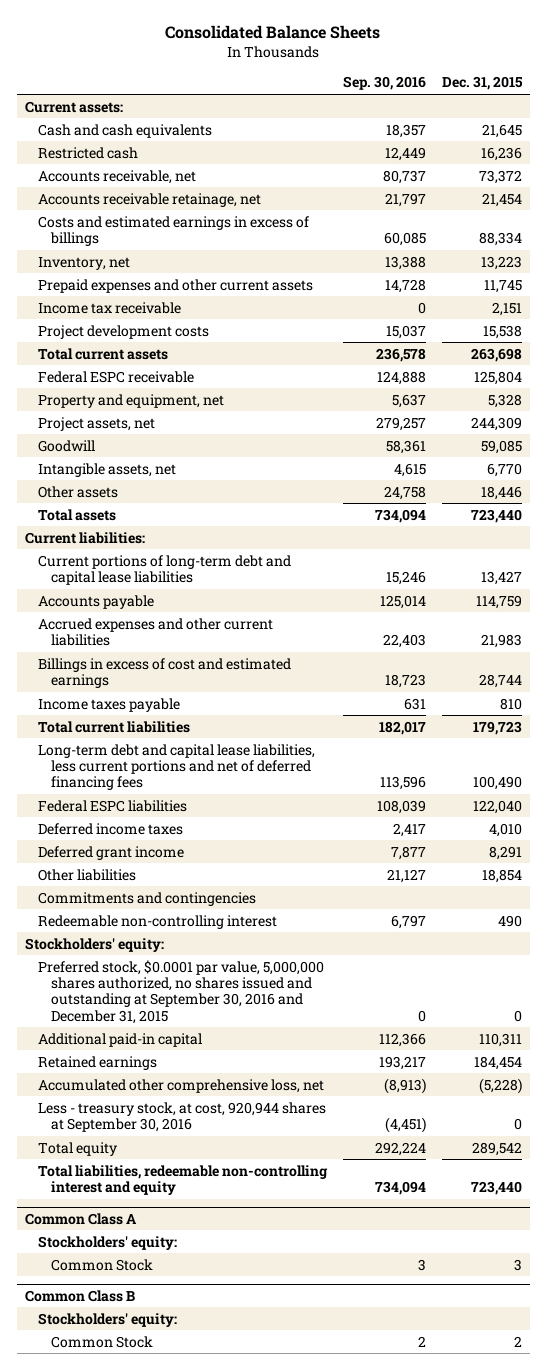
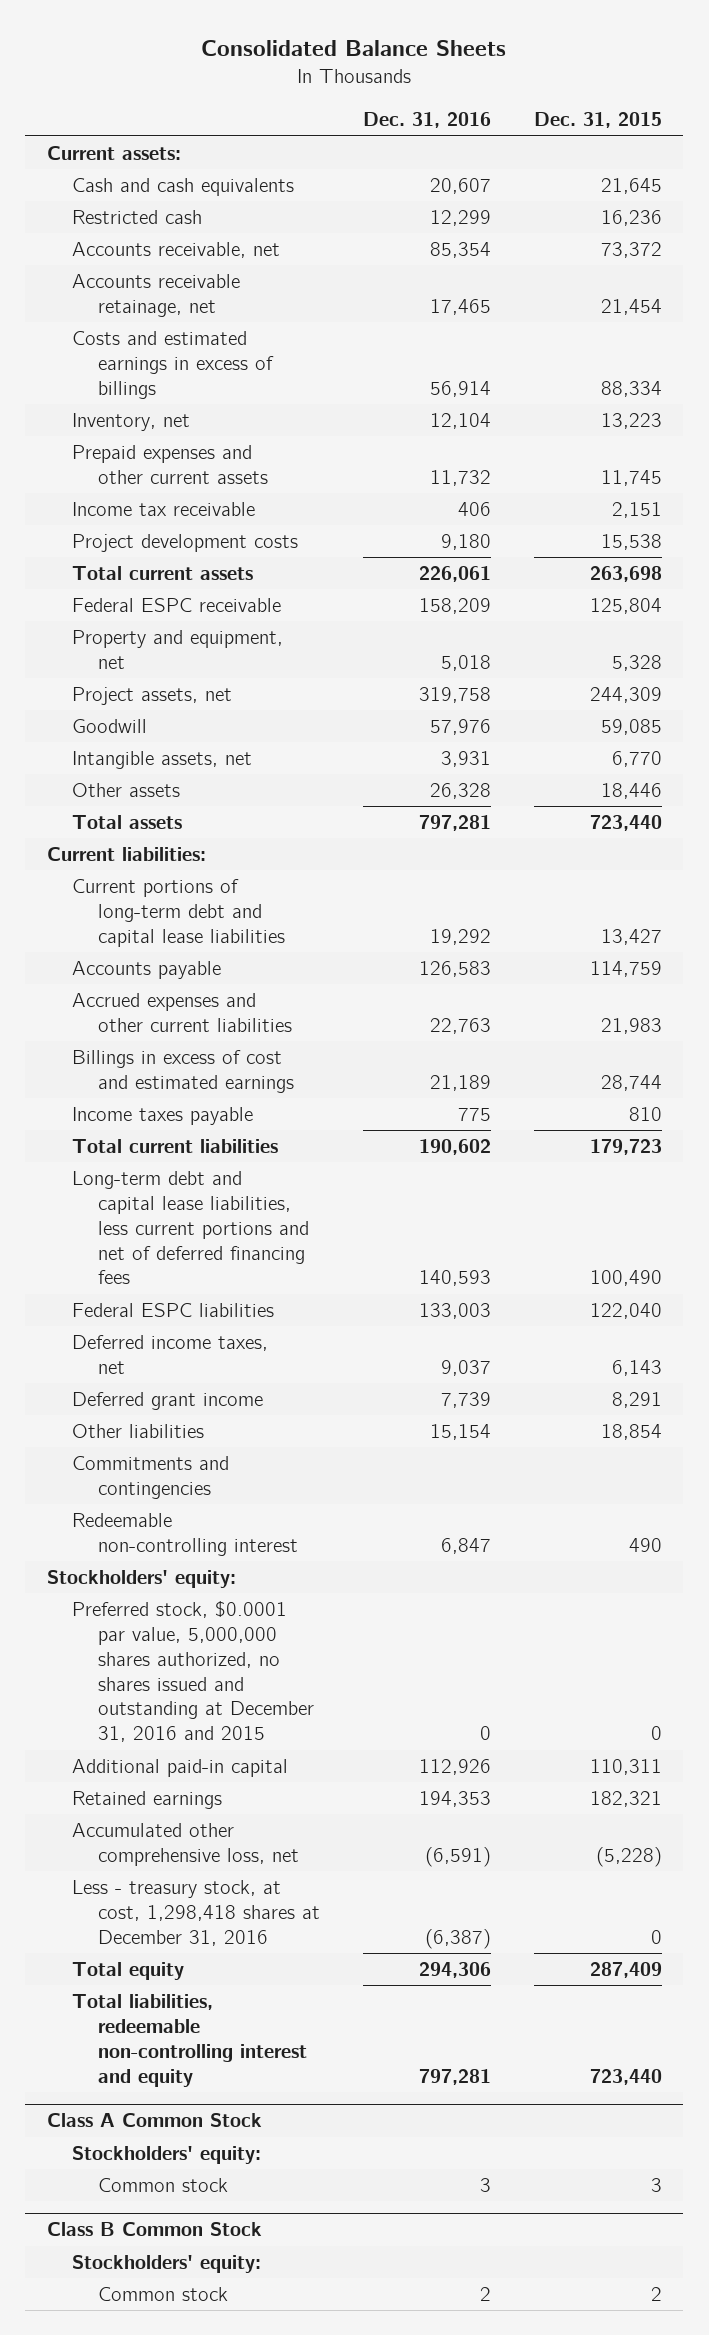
[342,76,426,91] Sep. 30, 2016 -> none
none -> [363,112,492,129] Dec. 31, 2016
[37,822,183,835] Deferred income taxes -> [72,1335,269,1374] Deferred income taxes, net
[489,822,523,837] 4,010 -> [611,1359,662,1376] 6,143
[37,959,324,1024] Preferred stock, $0.0001 par value, 5,000,000 shares authorized, no shares issued and outstanding at September 30, 2016 and December 31, 2015 -> [72,1601,315,1743] Preferred stock, $0.0001 par value, 5,000,000 shares authorized, no shares issued and outstanding at December 31, 2016 and 2015
[474,1055,523,1070] 184,454 -> [589,1791,662,1808] 182,321
[37,1101,326,1133] Less - treasury stock, at cost, 920,944 shares at September 30, 2016 -> [72,1880,321,1946] Less - treasury stock, at cost, 1,298,418 shares at December 31, 2016
[472,1141,523,1156] 289,542 -> [589,1962,662,1979] 287,409
[24,1212,137,1225] Common Class A -> [46,2113,262,2128] Class A Common Stock
[50,1258,153,1271] Common Stock -> [98,2178,229,2193] Common stock
[24,1289,135,1302] Common Class B -> [46,2222,262,2237] Class B Common Stock
[50,1335,153,1348] Common Stock -> [98,2287,229,2302] Common stock

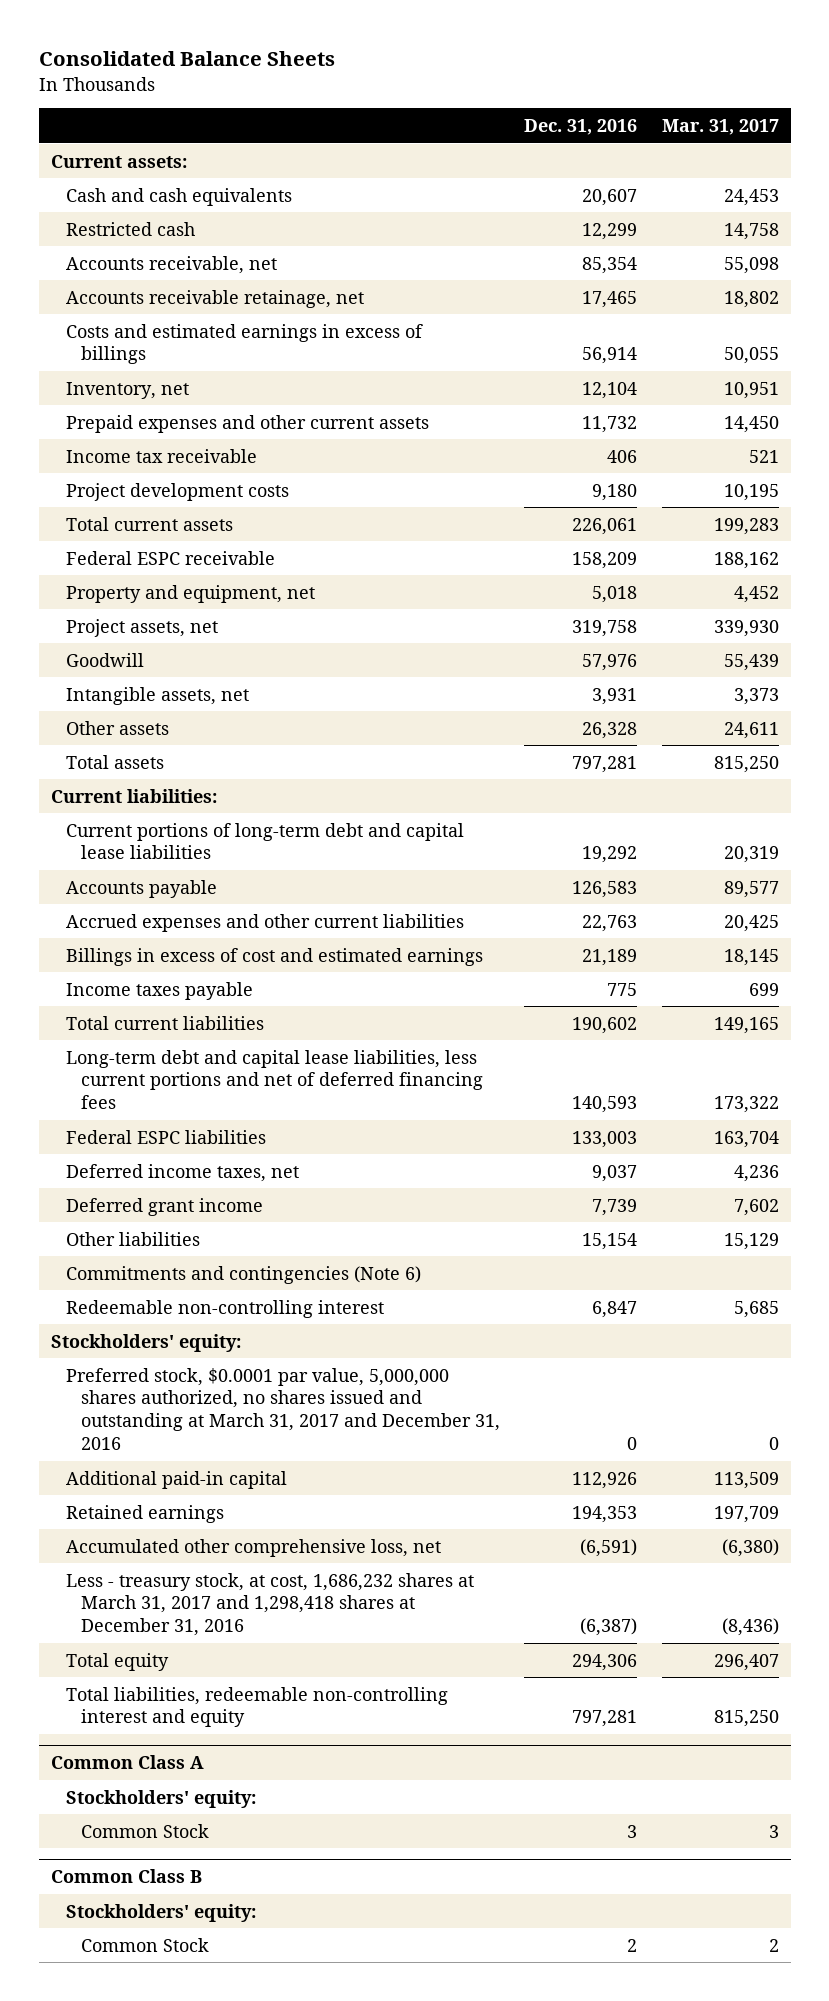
[533,112,662,129] Dec. 31, 2015 -> none
none -> [661,119,779,136] Mar. 31, 2017
[72,1456,230,1499] Commitments and contingencies -> [65,1265,421,1284] Commitments and contingencies (Note 6)
[72,1601,315,1743] Preferred stock, $0.0001 par value, 5,000,000 shares authorized, no shares issued and outstanding at December 31, 2016 and 2015 -> [65,1367,500,1451] Preferred stock, $0.0001 par value, 5,000,000 shares authorized, no shares issued and outstanding at March 31, 2017 and December 31, 2016
[72,1880,321,1946] Less - treasury stock, at cost, 1,298,418 shares at December 31, 2016 -> [65,1572,474,1637] Less - treasury stock, at cost, 1,686,232 shares at March 31, 2017 and 1,298,418 shares at December 31, 2016
[46,2113,262,2128] Class A Common Stock -> [50,1754,204,1769] Common Class A
[98,2178,229,2193] Common stock -> [80,1823,209,1838] Common Stock
[46,2222,262,2237] Class B Common Stock -> [50,1868,202,1883] Common Class B
[98,2287,229,2302] Common stock -> [80,1937,209,1952] Common Stock

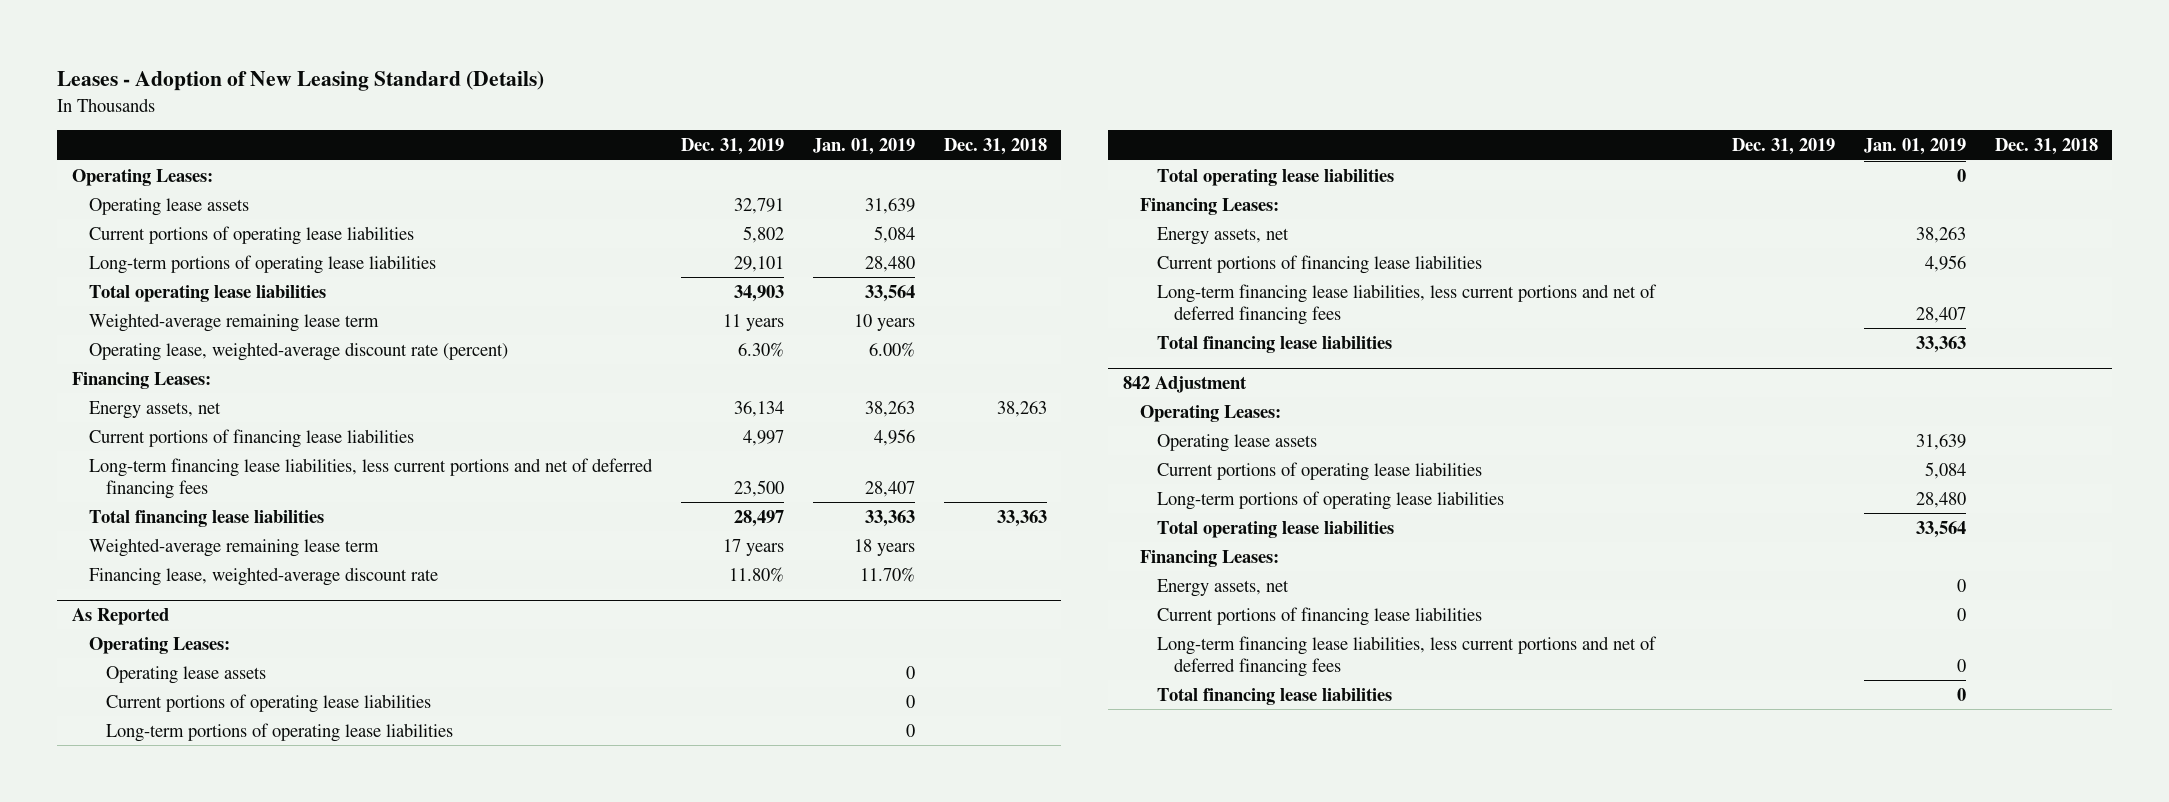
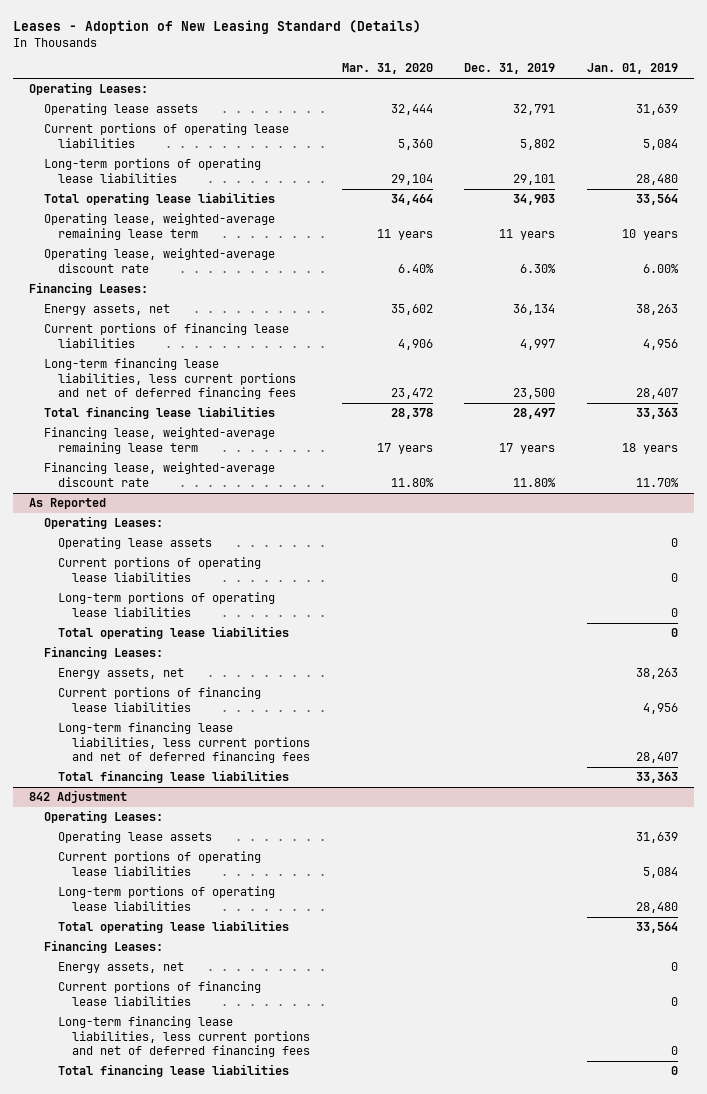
[943,138,1047,156] Dec. 31, 2018 -> none
none -> [341,63,433,75] Mar. 31, 2020
[88,312,379,332] Weighted-average remaining lease term -> [43,213,275,240] Operating lease, weighted-average remaining lease term
[88,341,508,361] Operating lease, weighted-average discount rate (percent) -> [43,248,275,273] Operating lease, weighted-average discount rate
[88,537,379,557] Weighted-average remaining lease term -> [43,427,275,454] Financing lease, weighted-average remaining lease term

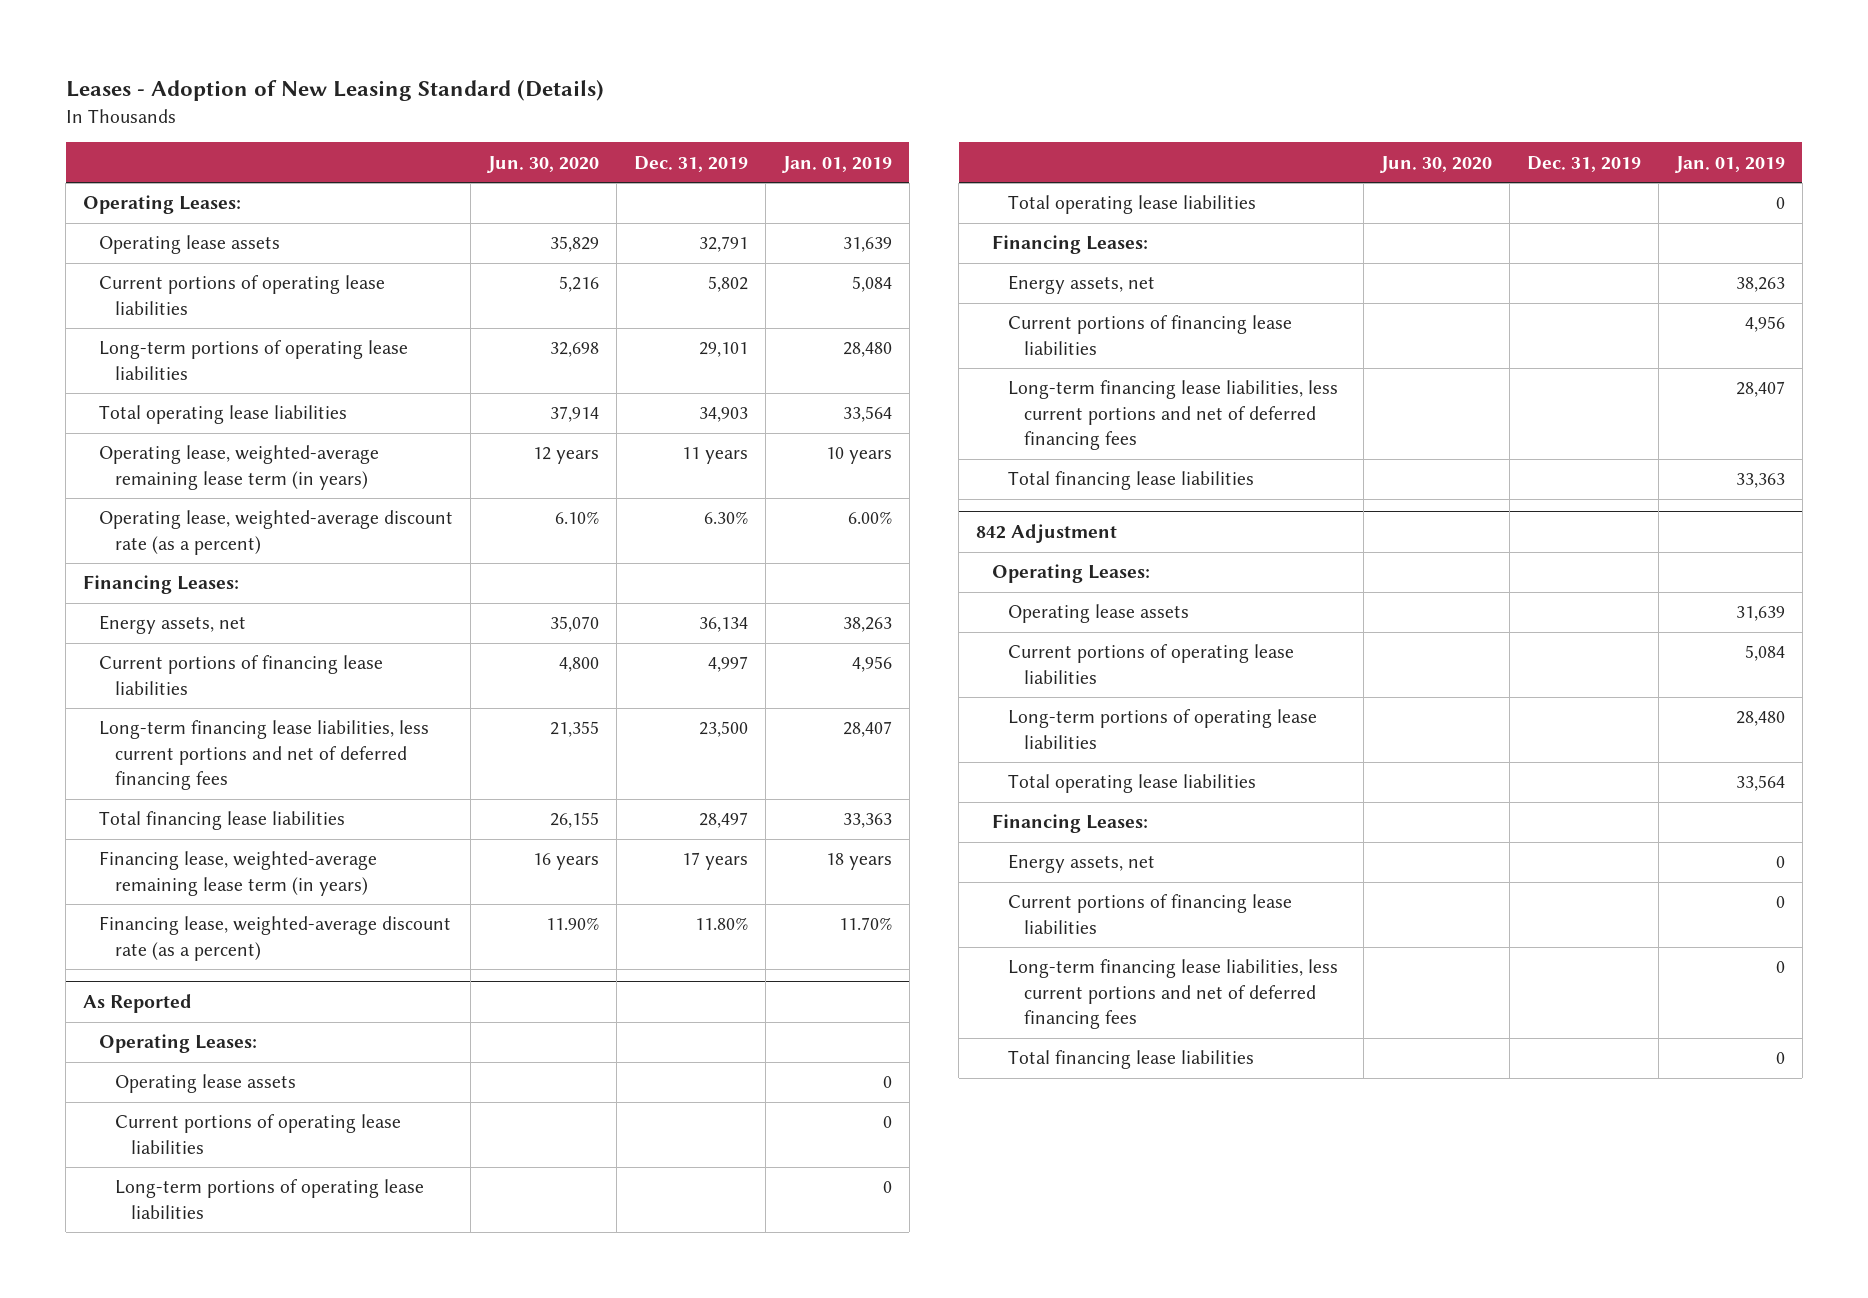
[341,63,433,75] Mar. 31, 2020 -> none
none -> [487,155,600,173] Jun. 30, 2020
[43,213,275,240] Operating lease, weighted-average remaining lease term -> [99,445,380,490] Operating lease, weighted-average remaining lease term (in years)
[43,248,275,273] Operating lease, weighted-average discount rate -> [99,510,454,555] Operating lease, weighted-average discount rate (as a percent)
[43,427,275,454] Financing lease, weighted-average remaining lease term -> [99,851,378,896] Financing lease, weighted-average remaining lease term (in years)
[43,462,275,487] Financing lease, weighted-average discount rate -> [99,916,452,961] Financing lease, weighted-average discount rate (as a percent)

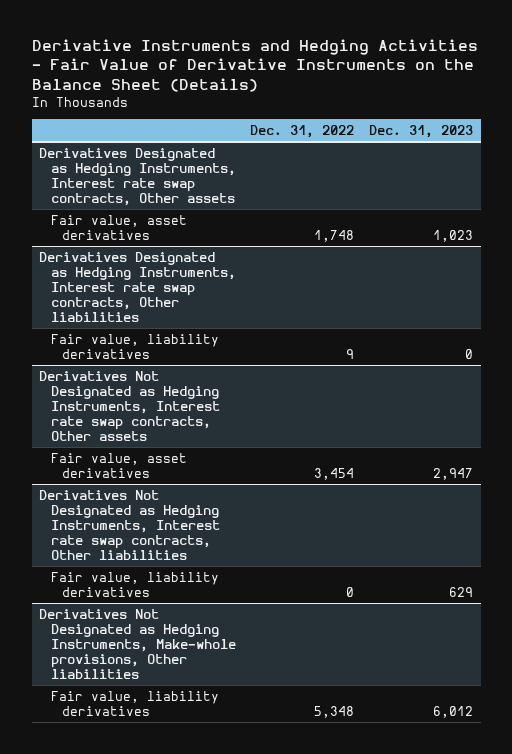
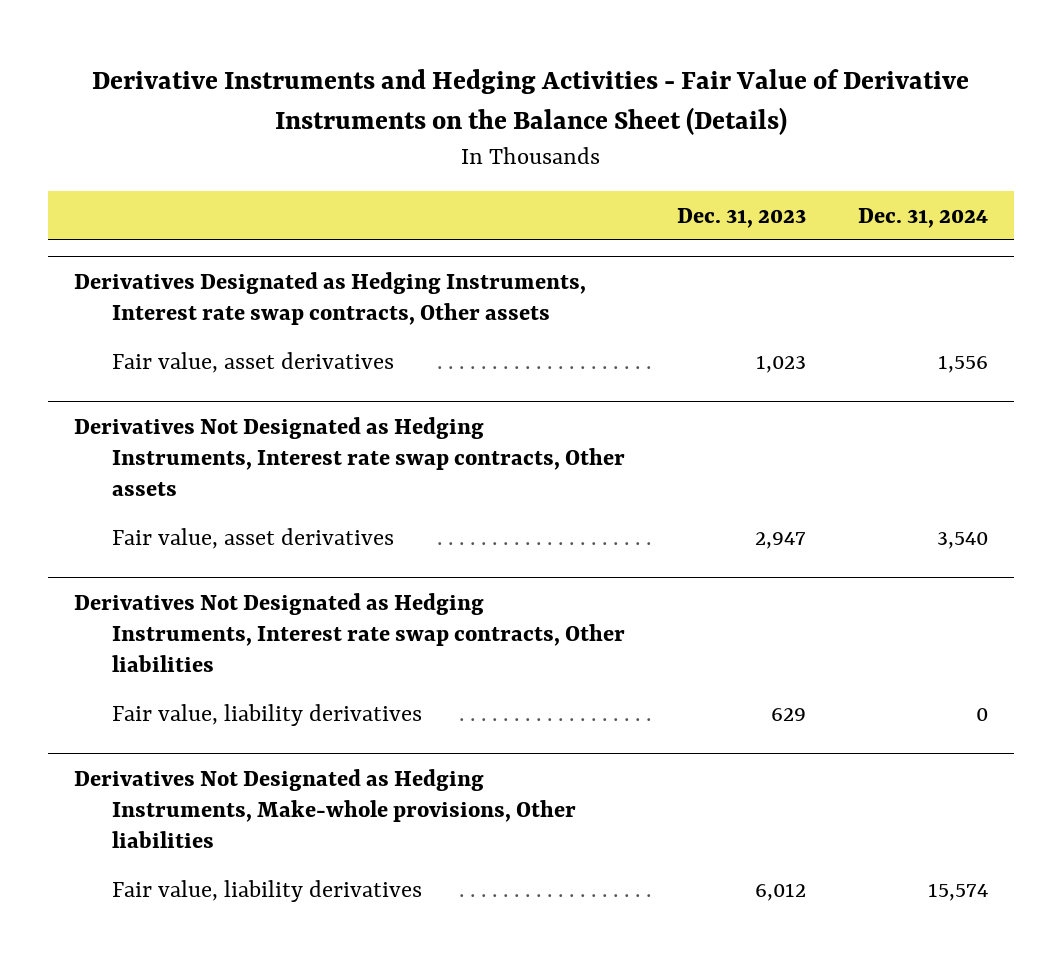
[250,124,355,138] Dec. 31, 2022 -> none
none -> [858,207,989,228] Dec. 31, 2024
[39,251,236,323] Derivatives Designated as Hedging Instruments, Interest rate swap contracts, Other liabilities -> none
[50,333,219,359] Fair value, liability derivatives -> none

